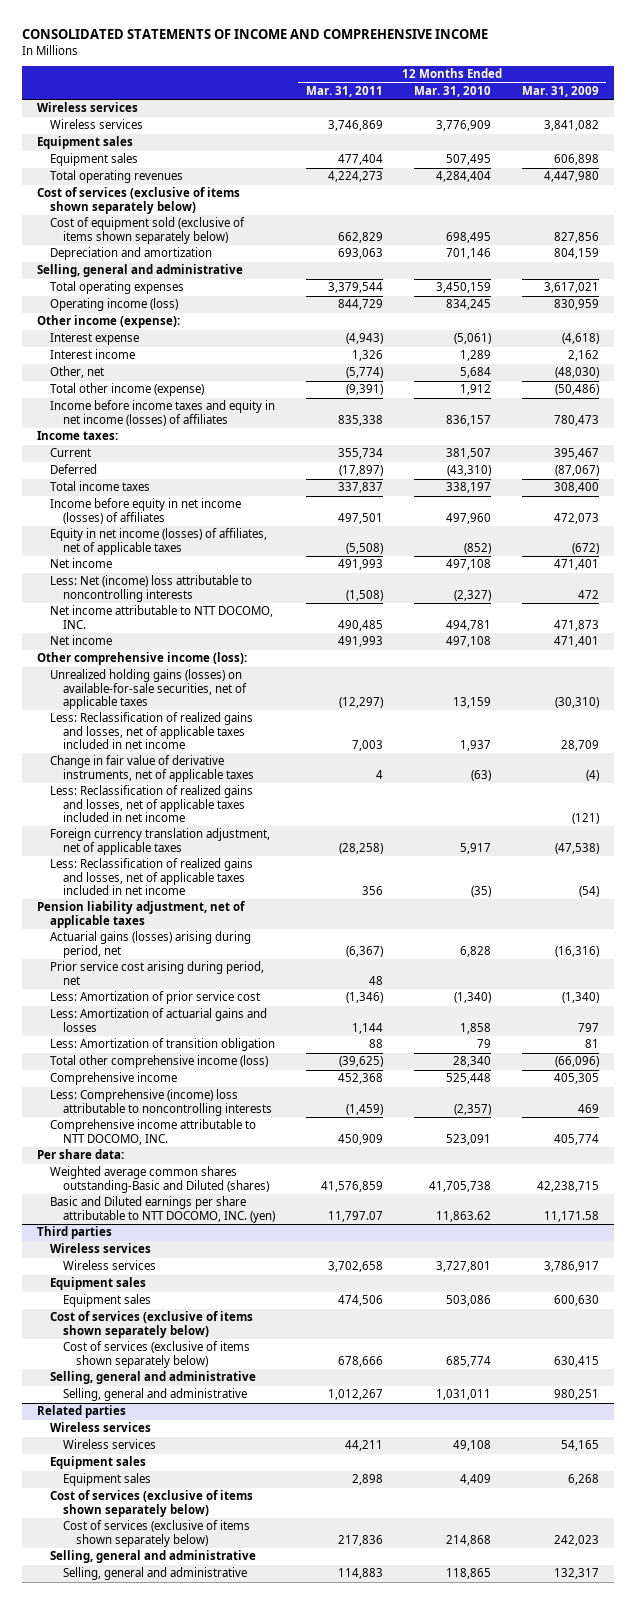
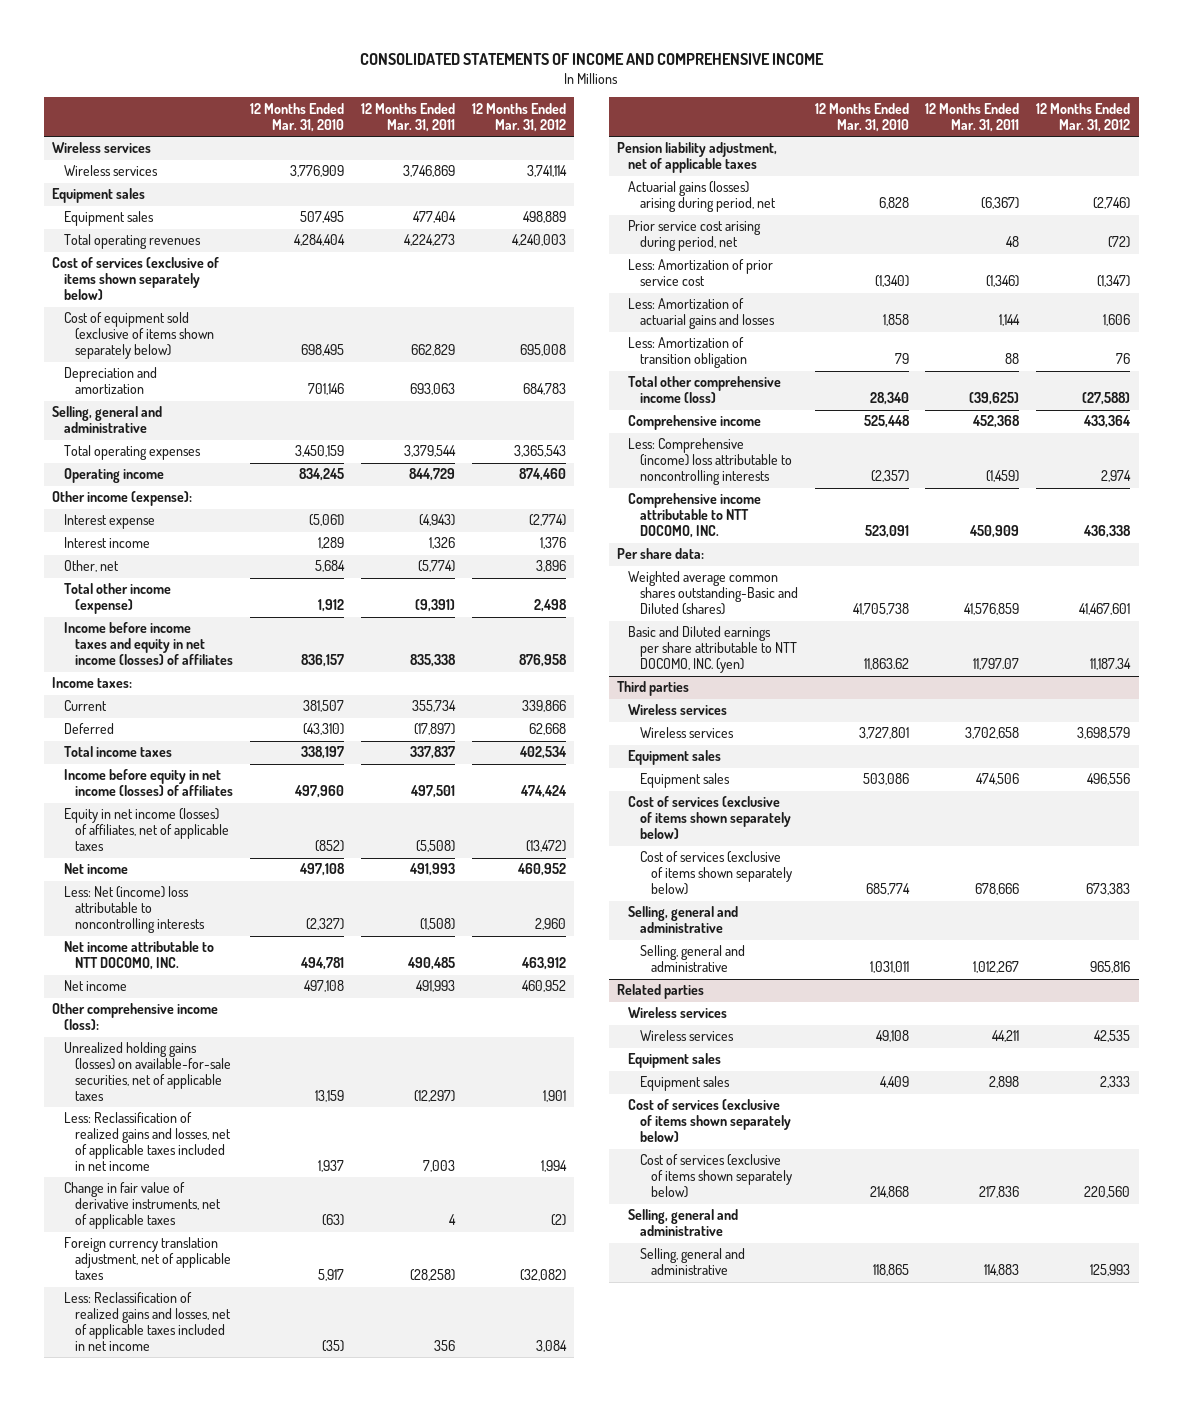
[521,85,599,97] Mar. 31, 2009 -> none
none -> [471,102,566,132] 12 Months Ended Mar. 31, 2012
[50,298,179,312] Operating income (loss) -> [63,468,164,484] Operating income
[50,785,254,822] Less: Reclassification of realized gains and losses, net of applicable taxes included in net income -> none

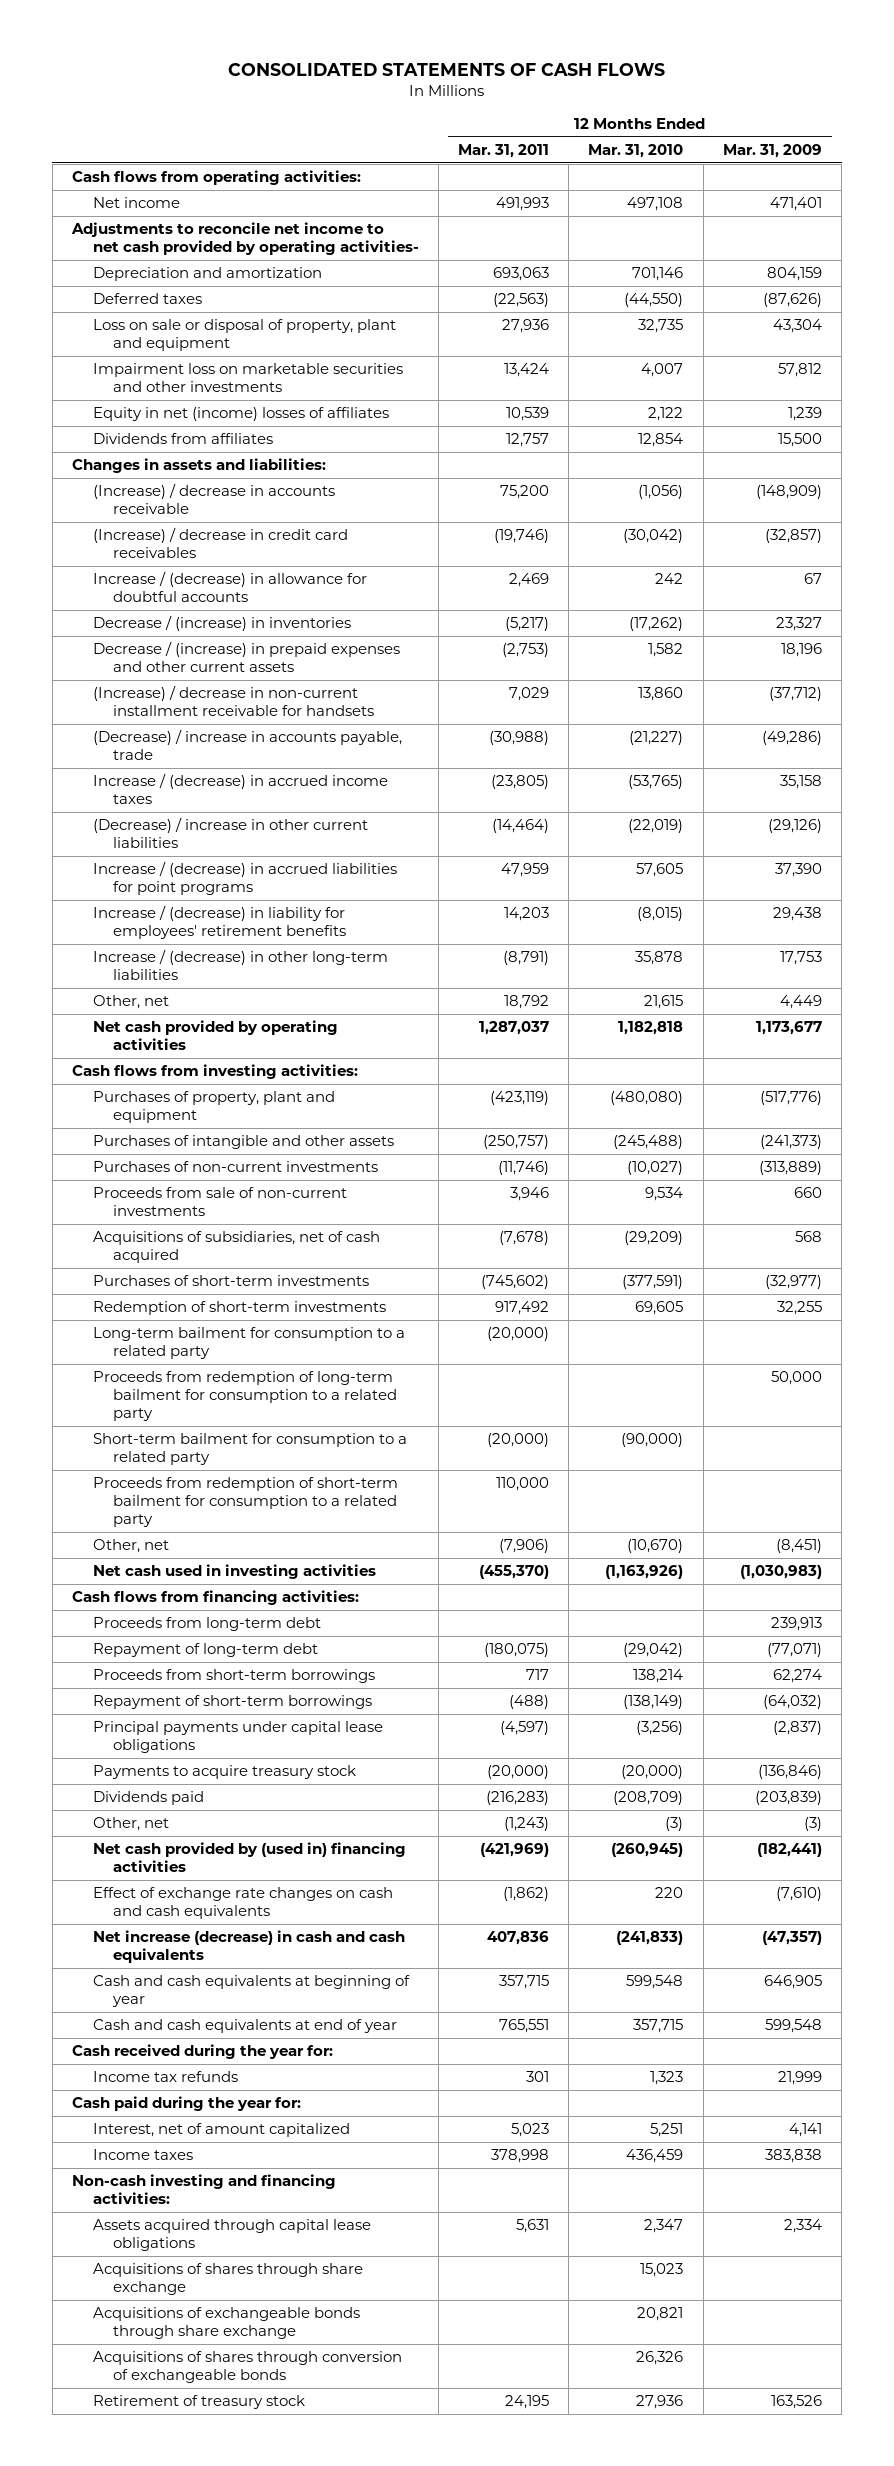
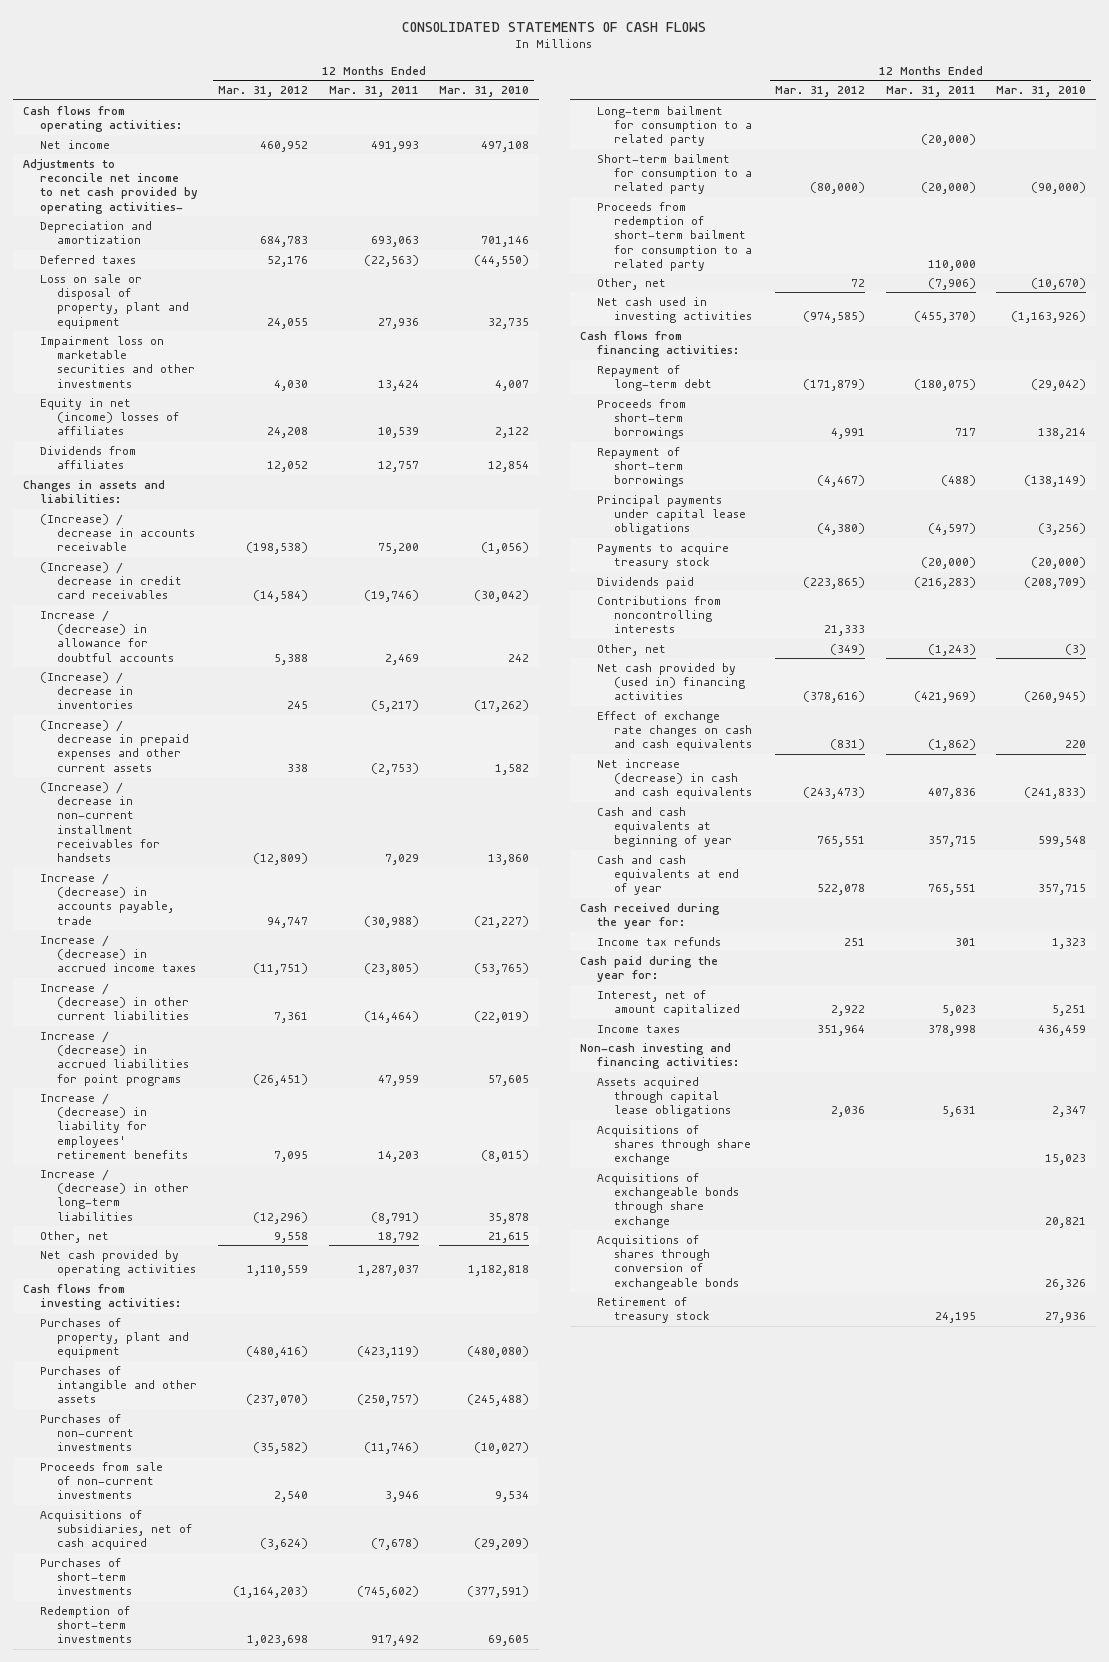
[722,144,822,159] Mar. 31, 2009 -> none
none -> [218,86,309,98] Mar. 31, 2012
[92,615,351,632] Decrease / (increase) in inventories -> [40,671,134,710] (Increase) / decrease in inventories
[92,641,400,673] Decrease / (increase) in prepaid expenses and other current assets -> [40,719,190,772] (Increase) / decrease in prepaid expenses and other current assets
[92,685,375,717] (Increase) / decrease in non-current installment receivable for handsets -> [40,781,161,862] (Increase) / decrease in non-current installment receivables for handsets
[92,729,402,761] (Decrease) / increase in accounts payable, trade -> [40,872,175,925] Increase / (decrease) in accounts payable, trade
[92,817,368,849] (Decrease) / increase in other current liabilities -> [40,982,190,1021] Increase / (decrease) in other current liabilities
[92,1371,398,1422] Proceeds from redemption of long-term bailment for consumption to a related party -> none
[92,1617,321,1632] Proceeds from long-term debt -> none
none -> [596,595,721,634] Contributions from noncontrolling interests

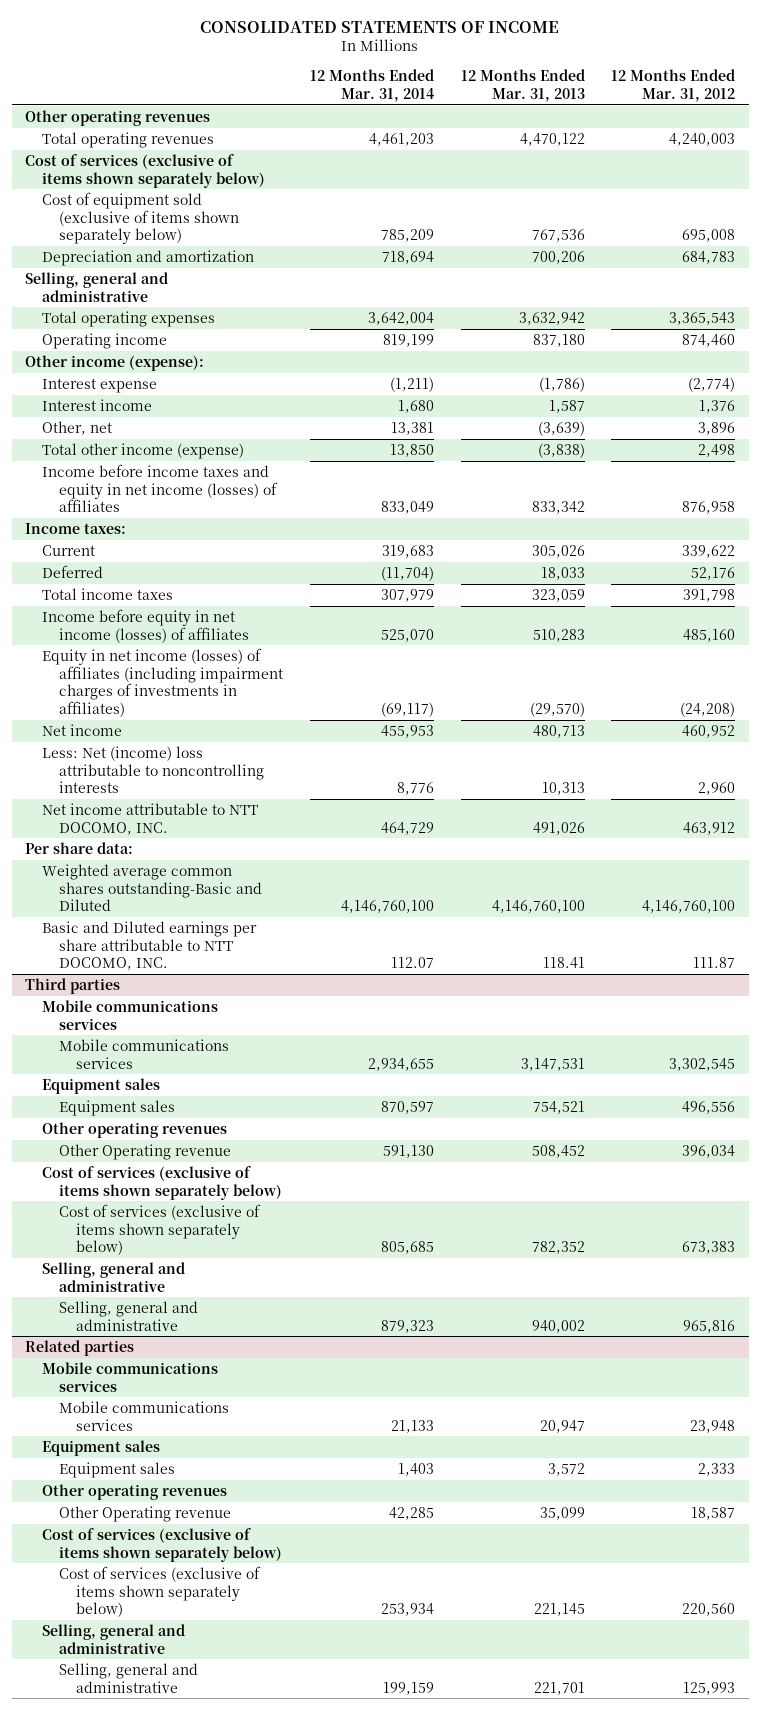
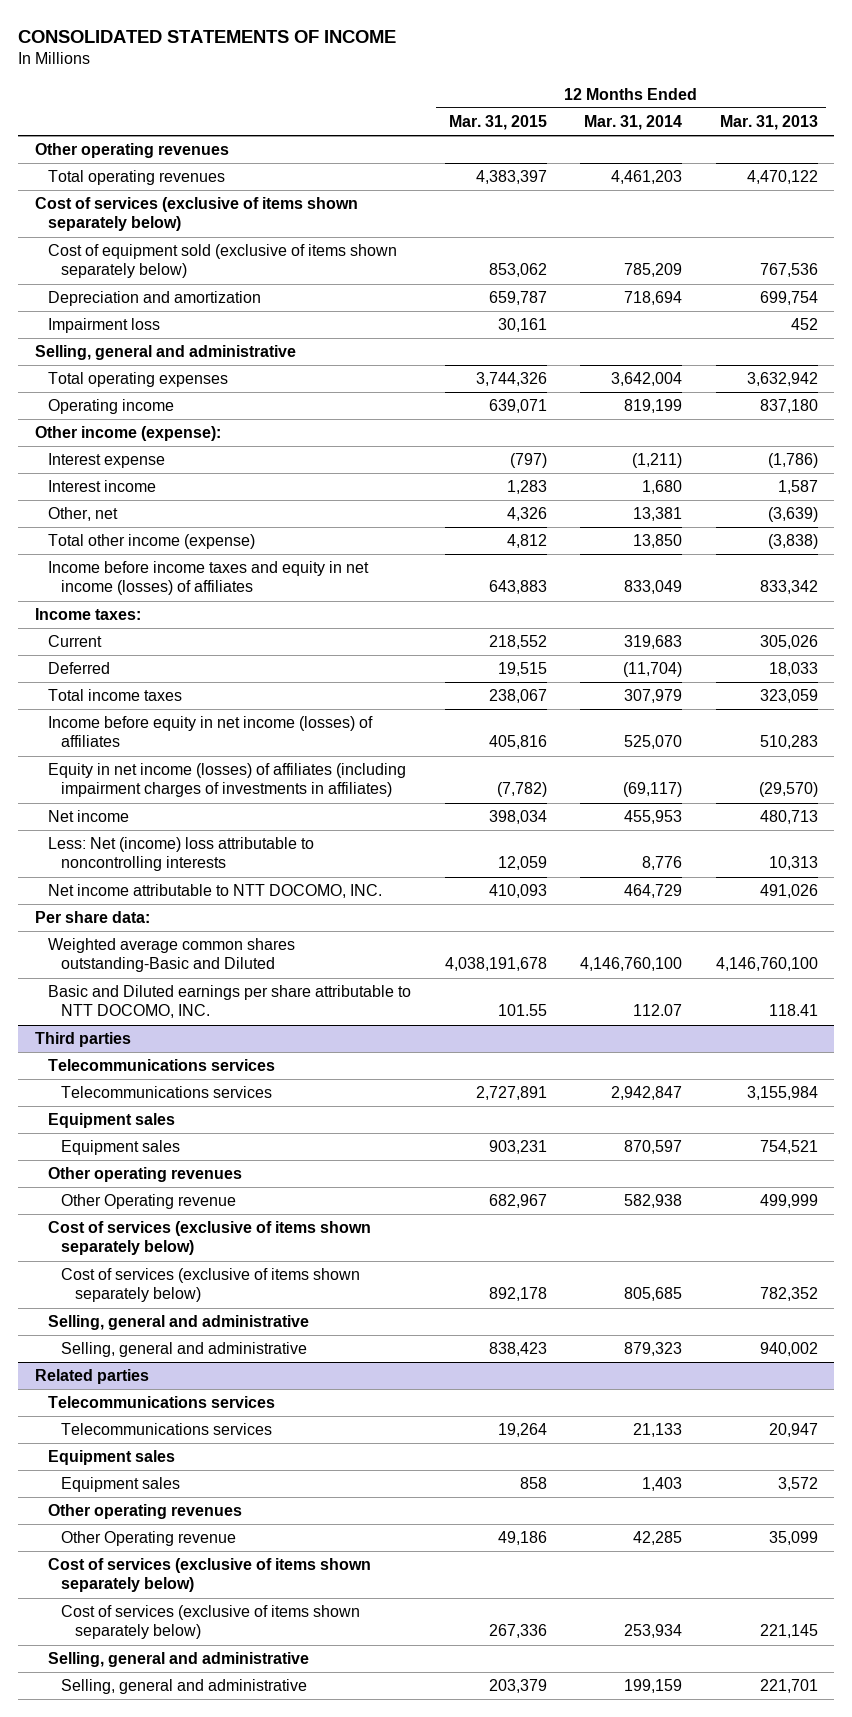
[611,69,736,102] 12 Months Ended Mar. 31, 2012 -> none
none -> [448,115,547,131] Mar. 31, 2015
[531,250,585,264] 700,206 -> [759,291,818,306] 699,754
none -> [48,318,161,334] Impairment loss
[41,999,218,1030] Mobile communications services -> [48,1059,276,1072] Telecommunications services
[58,1038,229,1069] Mobile communications services -> [61,1086,273,1099] Telecommunications services
[367,1057,434,1071] 2,934,655 -> [611,1086,683,1101] 2,942,847
[520,1057,585,1071] 3,147,531 -> [746,1086,818,1101] 3,155,984
[382,1144,434,1158] 591,130 -> [624,1194,683,1209] 582,938
[531,1144,585,1158] 508,452 -> [759,1194,818,1209] 499,999
[41,1361,218,1392] Mobile communications services -> [48,1396,276,1409] Telecommunications services
[58,1400,229,1431] Mobile communications services -> [61,1423,273,1436] Telecommunications services

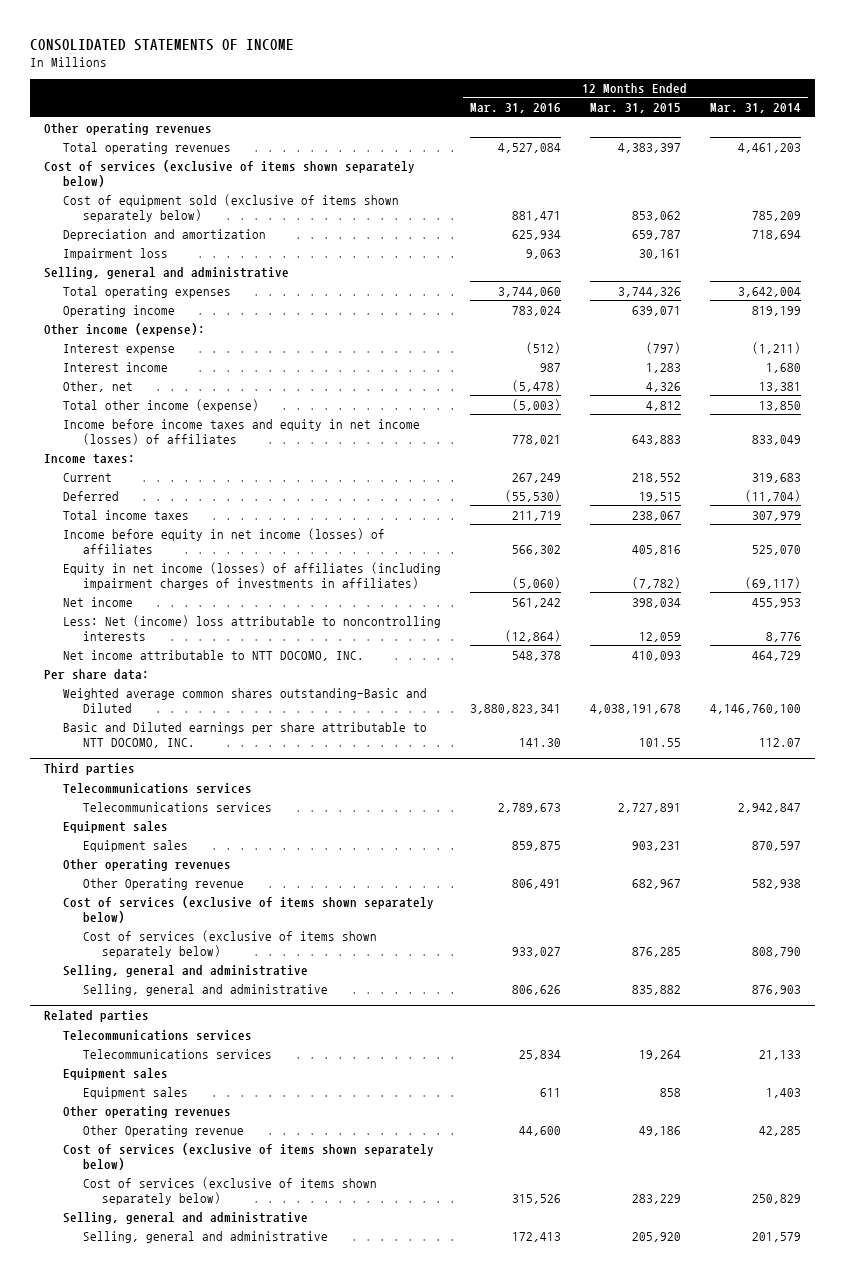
[719,115,818,131] Mar. 31, 2013 -> none
none -> [470,103,562,114] Mar. 31, 2016
[488,1287,547,1302] 892,178 -> [631,946,681,957] 876,285
[624,1287,683,1302] 805,685 -> [751,946,801,957] 808,790
[488,1342,547,1357] 838,423 -> [631,984,681,995] 835,882
[624,1342,683,1357] 879,323 -> [751,984,801,995] 876,903
[488,1624,547,1639] 267,336 -> [631,1193,681,1204] 283,229
[624,1624,683,1639] 253,934 -> [751,1193,801,1204] 250,829
[488,1679,547,1694] 203,379 -> [631,1231,681,1242] 205,920
[624,1679,683,1694] 199,159 -> [751,1231,801,1242] 201,579

